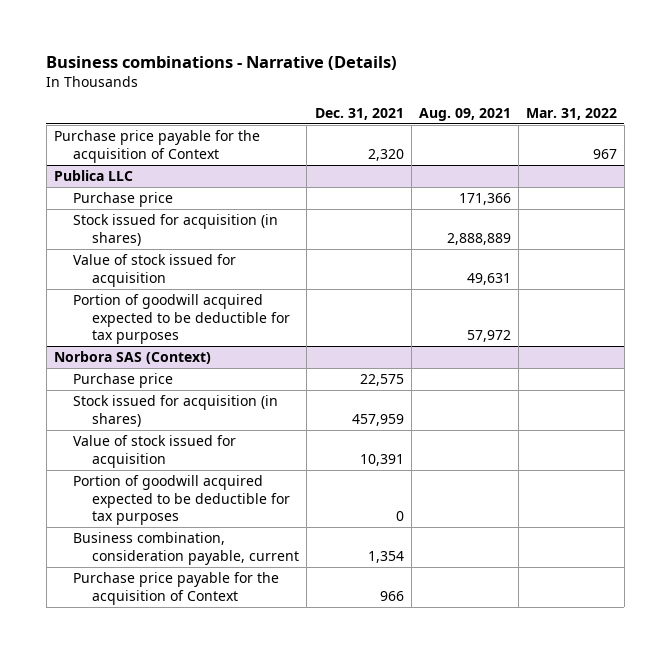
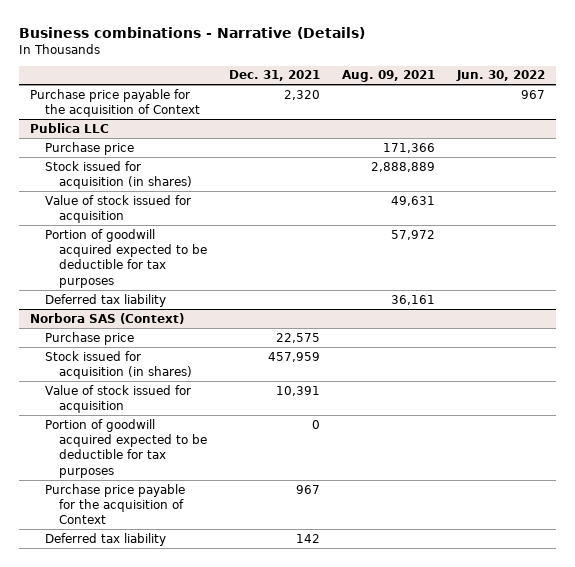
[525,107,617,120] Mar. 31, 2022 -> none
none -> [455,70,545,82] Jun. 30, 2022
none -> [44,293,166,307] Deferred tax liability
[73,532,300,565] Business combination, consideration payable, current -> none
[379,590,404,601] 966 -> [295,484,320,494] 967
none -> [44,532,166,546] Deferred tax liability

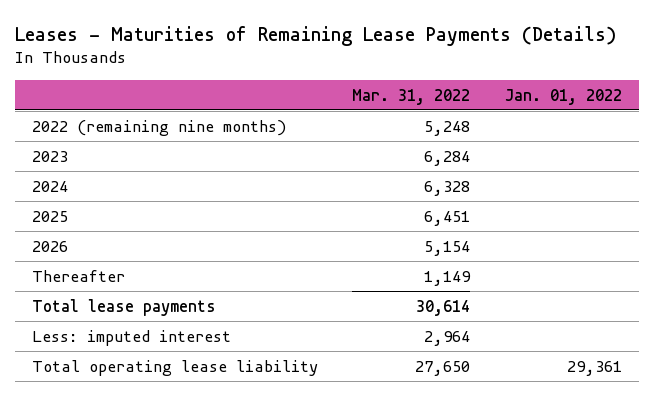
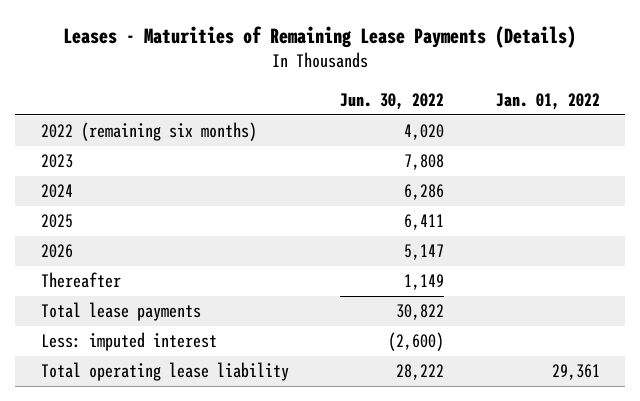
[352,88,471,105] Mar. 31, 2022 -> none
none -> [340,93,445,111] Jun. 30, 2022
[32,119,287,136] 2022 (remaining nine months) -> [40,122,257,142] 2022 (remaining six months)

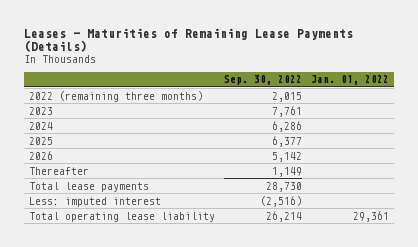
[340,93,445,111] Jun. 30, 2022 -> none
none -> [223,75,302,86] Sep. 30, 2022
[40,122,257,142] 2022 (remaining six months) -> [28,90,203,102] 2022 (remaining three months)

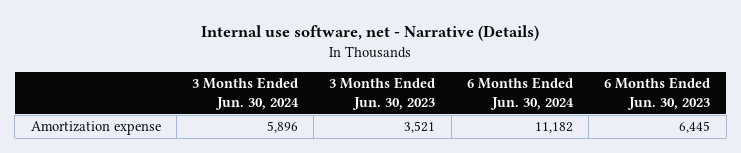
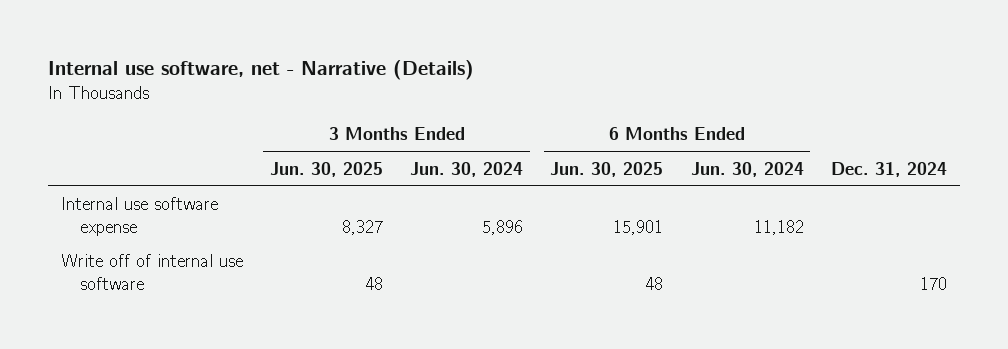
[329,76,436,110] 3 Months Ended Jun. 30, 2023 -> none
[604,76,711,110] 6 Months Ended Jun. 30, 2023 -> none
none -> [270,161,384,177] Jun. 30, 2025
none -> [550,161,664,177] Jun. 30, 2025
none -> [830,161,947,177] Dec. 31, 2024
[30,121,161,136] Amortization expense -> [61,197,219,236] Internal use software expense
none -> [61,254,244,290] Write off of internal use software

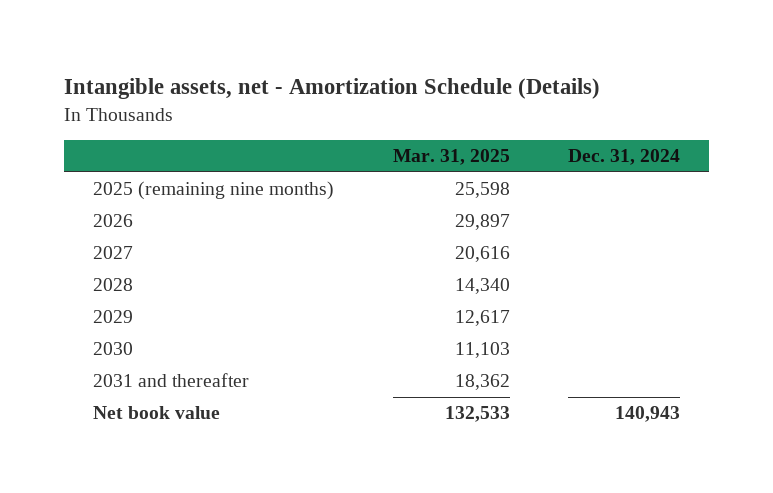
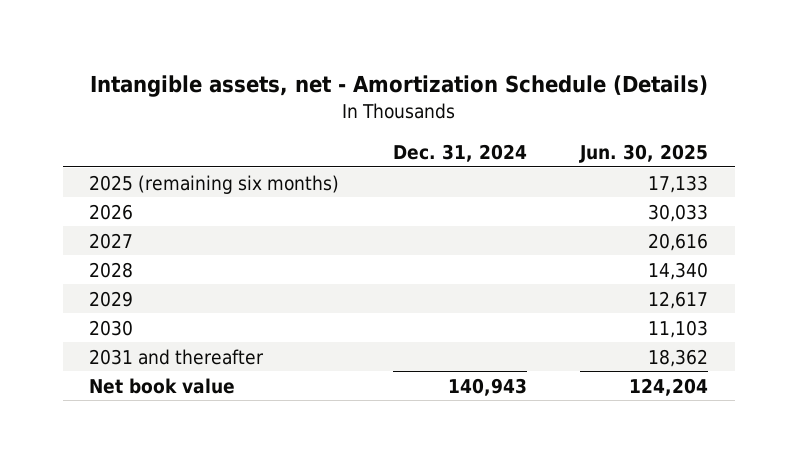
[392,149,510,166] Mar. 31, 2025 -> none
none -> [579,144,709,164] Jun. 30, 2025
[93,181,335,201] 2025 (remaining nine months) -> [89,174,340,194] 2025 (remaining six months)

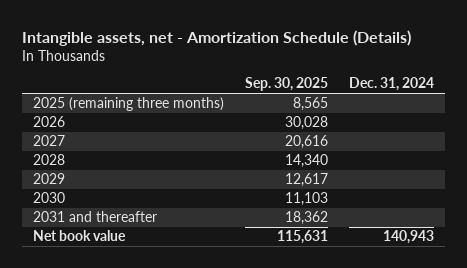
[579,144,709,164] Jun. 30, 2025 -> none
none -> [244,77,328,92] Sep. 30, 2025
[89,174,340,194] 2025 (remaining six months) -> [32,97,224,112] 2025 (remaining three months)

